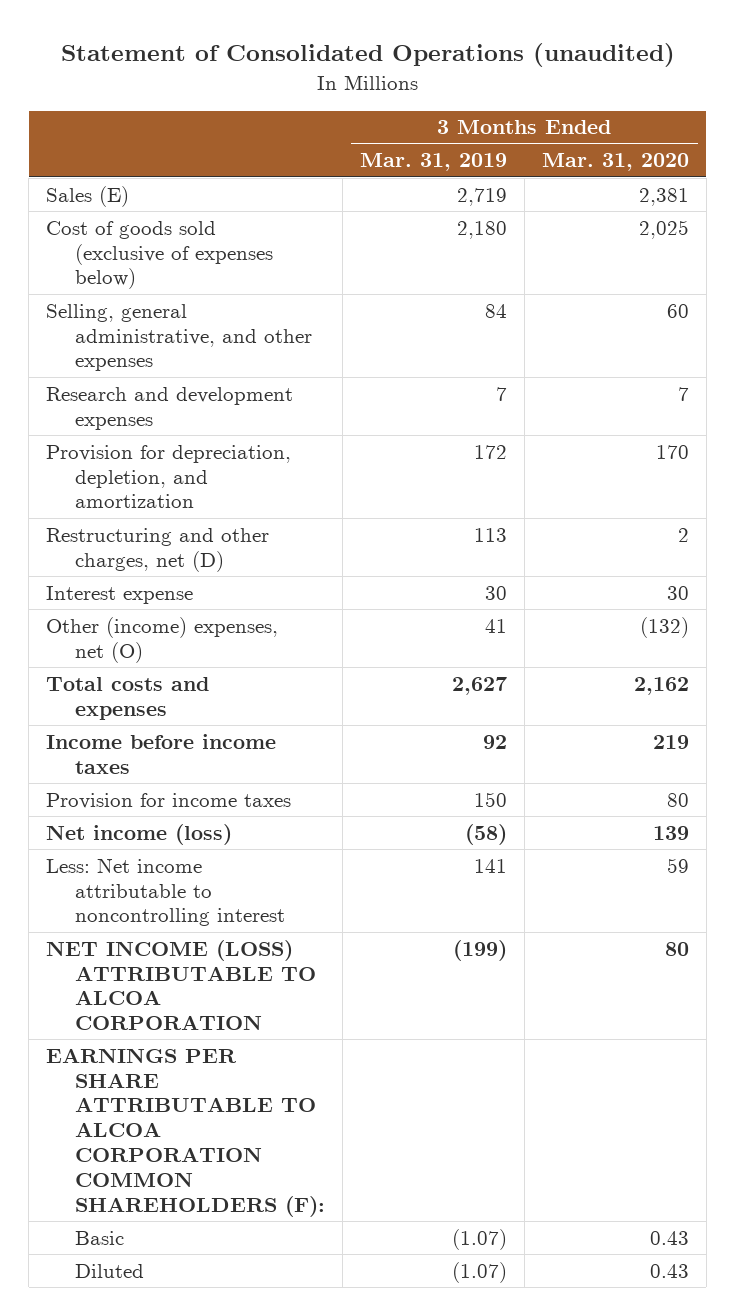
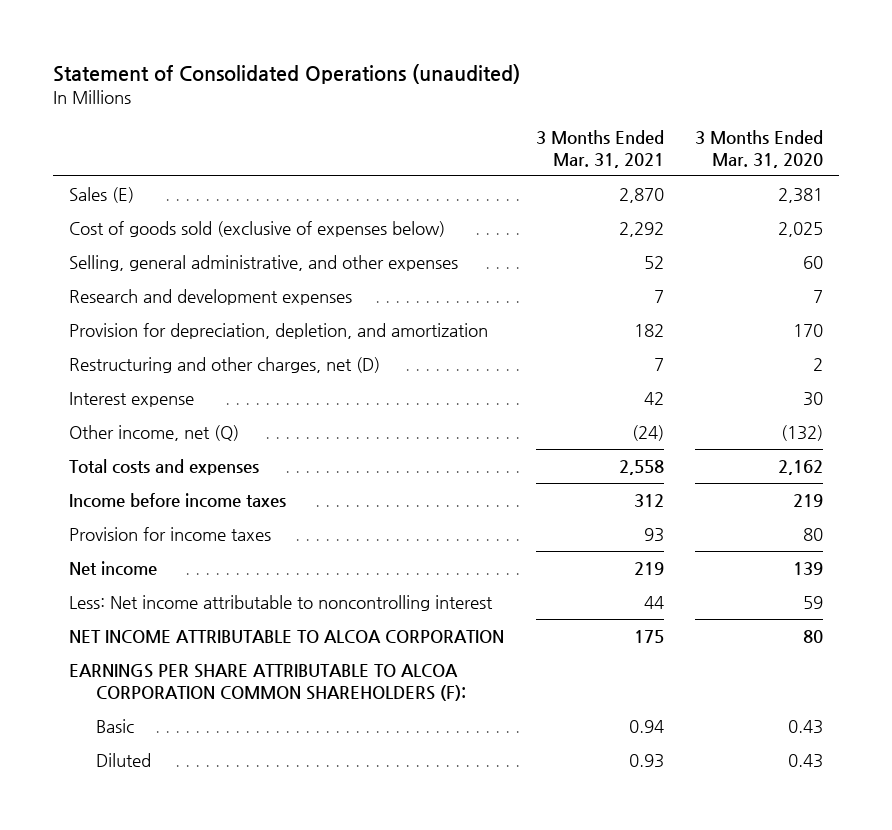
[359,153,507,172] Mar. 31, 2019 -> none
none -> [535,130,664,168] 3 Months Ended Mar. 31, 2021
[46,616,279,663] Other (income) expenses, net (O) -> [68,425,239,442] Other income, net (Q)
[46,823,233,845] Net income (loss) -> [68,561,157,577] Net income
[46,939,317,1031] NET INCOME (LOSS) ATTRIBUTABLE TO ALCOA CORPORATION -> [68,630,504,644] NET INCOME ATTRIBUTABLE TO ALCOA CORPORATION

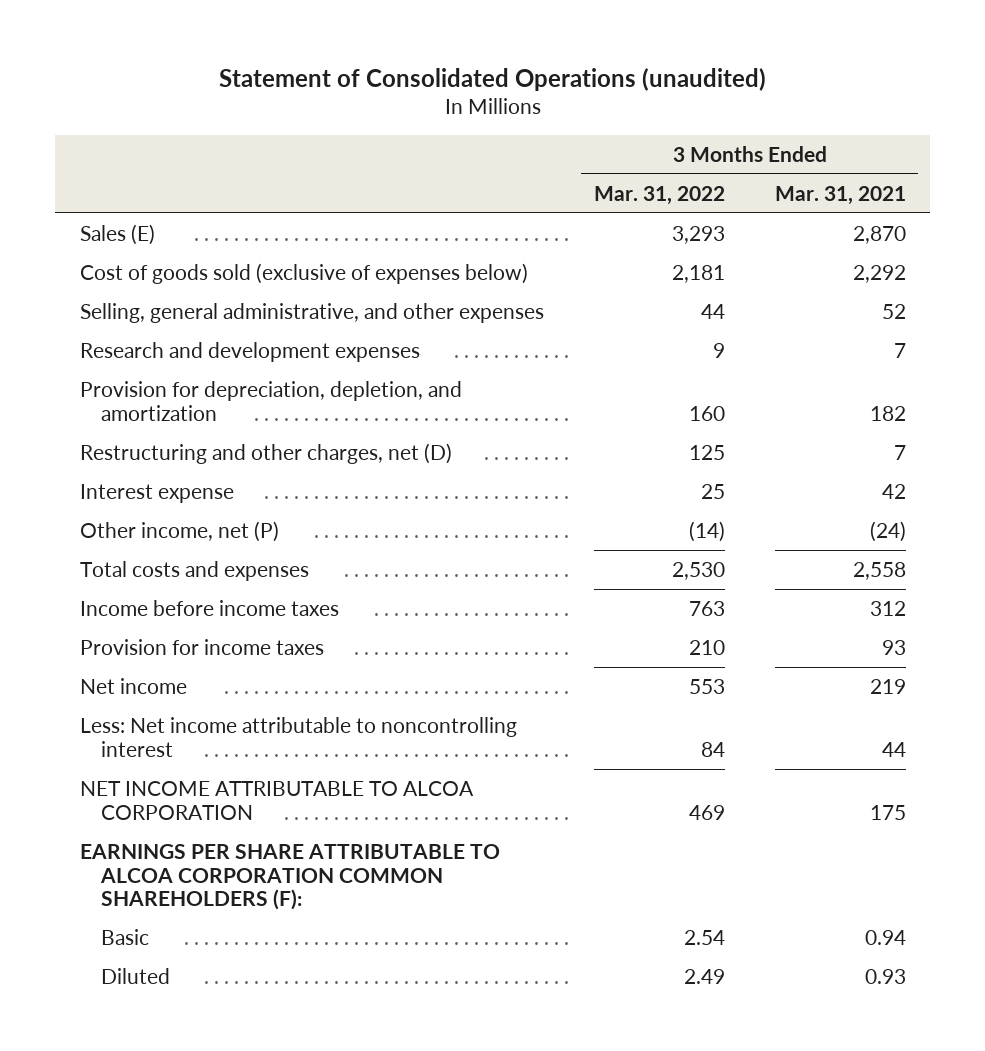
[695,130,824,168] 3 Months Ended Mar. 31, 2020 -> none
none -> [593,185,725,205] Mar. 31, 2022
[68,425,239,442] Other income, net (Q) -> [79,520,279,542] Other income, net (P)

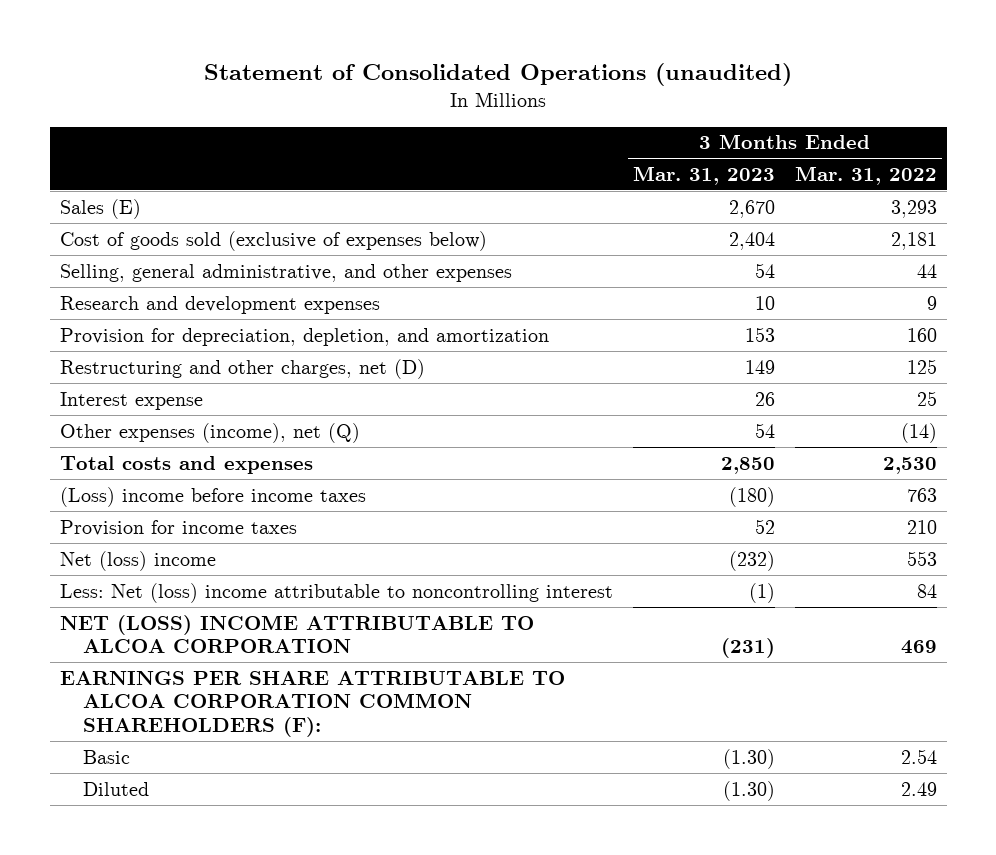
[774,185,906,205] Mar. 31, 2021 -> none
none -> [632,165,775,185] Mar. 31, 2023
[79,520,279,542] Other income, net (P) -> [59,422,360,443] Other expenses (income), net (Q)
[79,599,339,616] Income before income taxes -> [59,486,366,507] (Loss) income before income taxes
[79,677,187,694] Net income -> [59,550,216,571] Net (loss) income
[79,716,517,757] Less: Net income attributable to noncontrolling interest -> [59,582,613,603] Less: Net (loss) income attributable to noncontrolling interest
[79,780,474,820] NET INCOME ATTRIBUTABLE TO ALCOA CORPORATION -> [59,614,534,654] NET (LOSS) INCOME ATTRIBUTABLE TO ALCOA CORPORATION

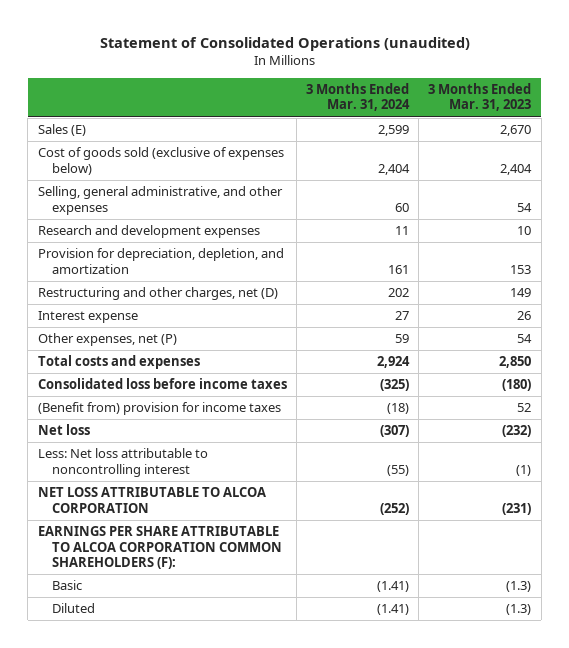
[794,165,937,185] Mar. 31, 2022 -> none
none -> [306,83,411,112] 3 Months Ended Mar. 31, 2024
[59,422,360,443] Other expenses (income), net (Q) -> [37,333,177,347] Other expenses, net (P)
[59,486,366,507] (Loss) income before income taxes -> [37,378,287,390] Consolidated loss before income taxes
[59,519,297,536] Provision for income taxes -> [37,402,281,416] (Benefit from) provision for income taxes
[59,550,216,571] Net (loss) income -> [37,424,90,436] Net loss
[59,582,613,603] Less: Net (loss) income attributable to noncontrolling interest -> [37,448,208,477] Less: Net loss attributable to noncontrolling interest
[59,614,534,654] NET (LOSS) INCOME ATTRIBUTABLE TO ALCOA CORPORATION -> [37,487,266,513] NET LOSS ATTRIBUTABLE TO ALCOA CORPORATION
[722,748,775,769] (1.30) -> [506,581,532,593] (1.3)
[722,780,775,801] (1.30) -> [506,604,532,616] (1.3)

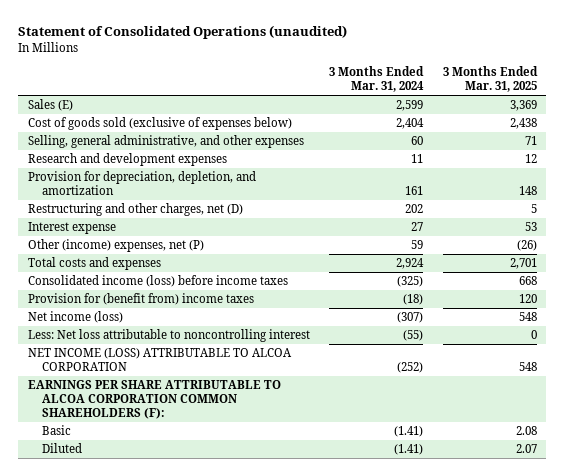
[428,83,532,112] 3 Months Ended Mar. 31, 2023 -> none
none -> [442,66,538,93] 3 Months Ended Mar. 31, 2025
[37,333,177,347] Other expenses, net (P) -> [27,239,204,253] Other (income) expenses, net (P)
[37,378,287,390] Consolidated loss before income taxes -> [27,275,288,288] Consolidated income (loss) before income taxes
[37,402,281,416] (Benefit from) provision for income taxes -> [27,293,254,306] Provision for (benefit from) income taxes
[37,424,90,436] Net loss -> [27,311,123,324] Net income (loss)
[37,487,266,513] NET LOSS ATTRIBUTABLE TO ALCOA CORPORATION -> [27,348,292,372] NET INCOME (LOSS) ATTRIBUTABLE TO ALCOA CORPORATION

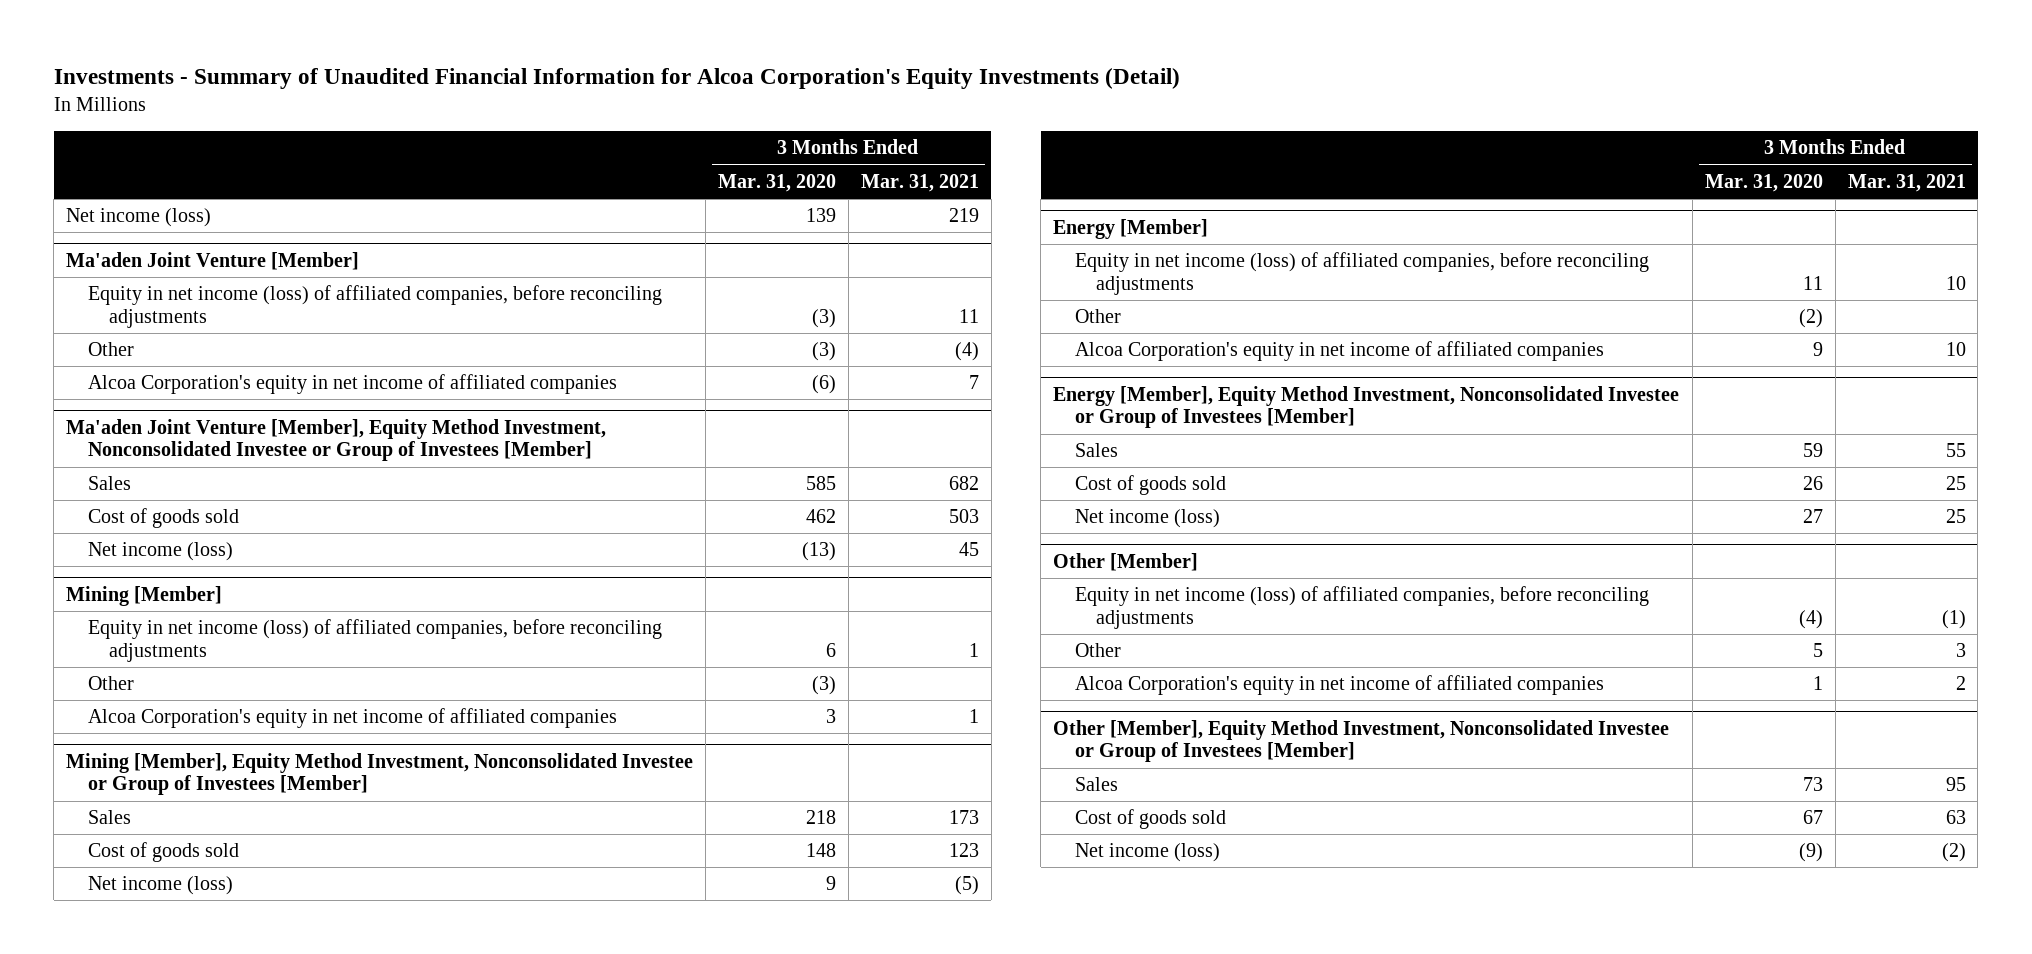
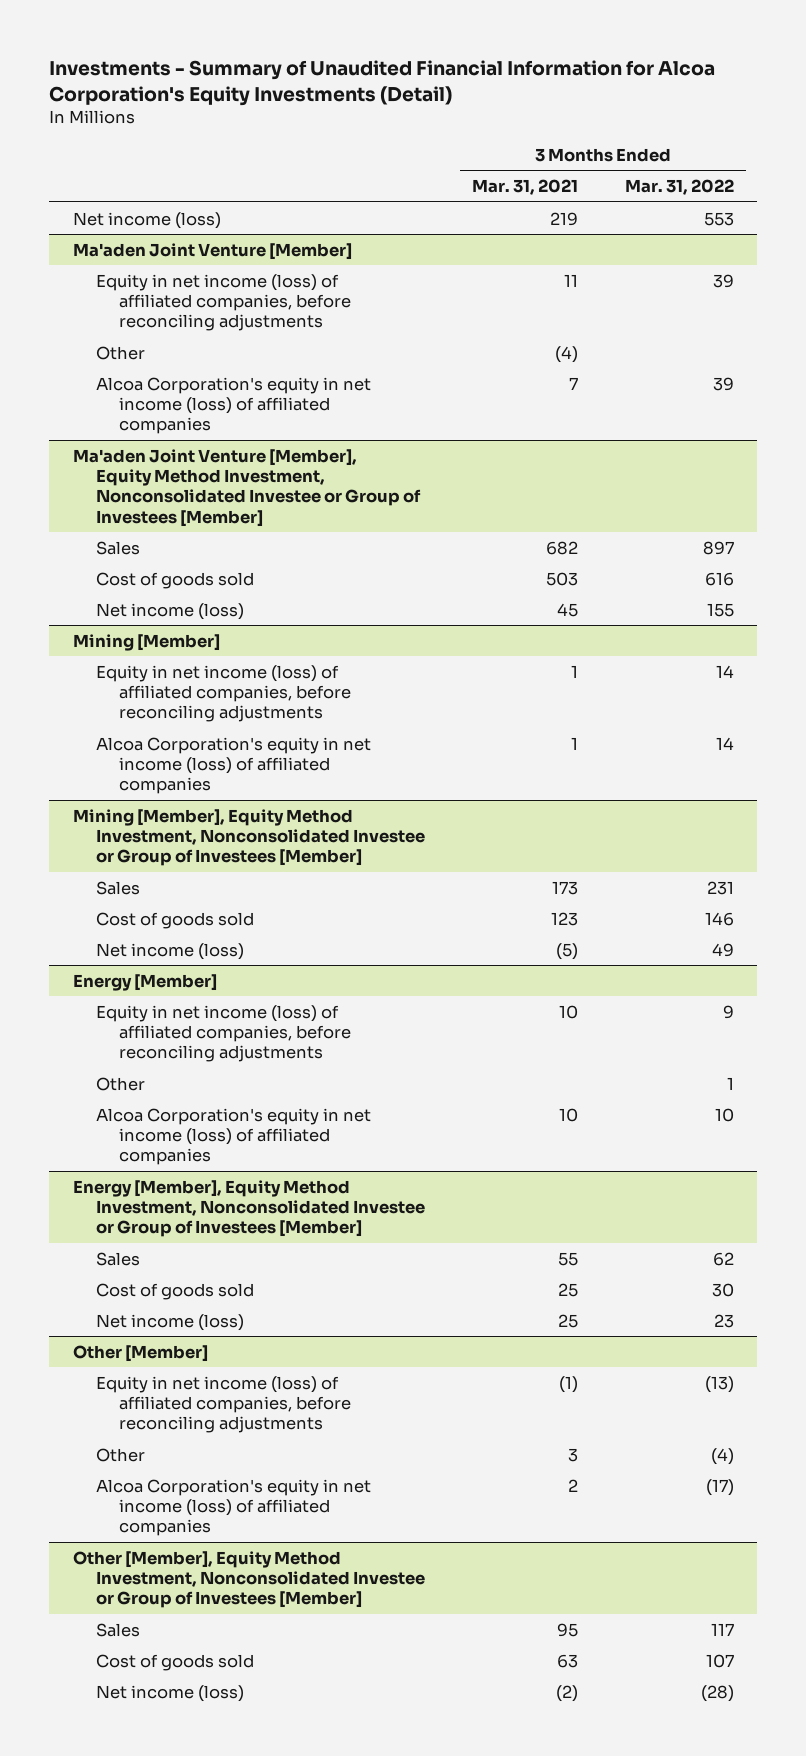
[717,173,836,192] Mar. 31, 2020 -> none
none -> [624,179,734,196] Mar. 31, 2022
[87,374,617,395] Alcoa Corporation's equity in net income of affiliated companies -> [95,376,371,435] Alcoa Corporation's equity in net income (loss) of affiliated companies
[87,676,134,691] Other -> none
[87,708,617,729] Alcoa Corporation's equity in net income of affiliated companies -> [95,736,371,795] Alcoa Corporation's equity in net income (loss) of affiliated companies
[1074,341,1604,362] Alcoa Corporation's equity in net income of affiliated companies -> [95,1107,371,1166] Alcoa Corporation's equity in net income (loss) of affiliated companies
[1074,675,1604,696] Alcoa Corporation's equity in net income of affiliated companies -> [95,1478,371,1537] Alcoa Corporation's equity in net income (loss) of affiliated companies

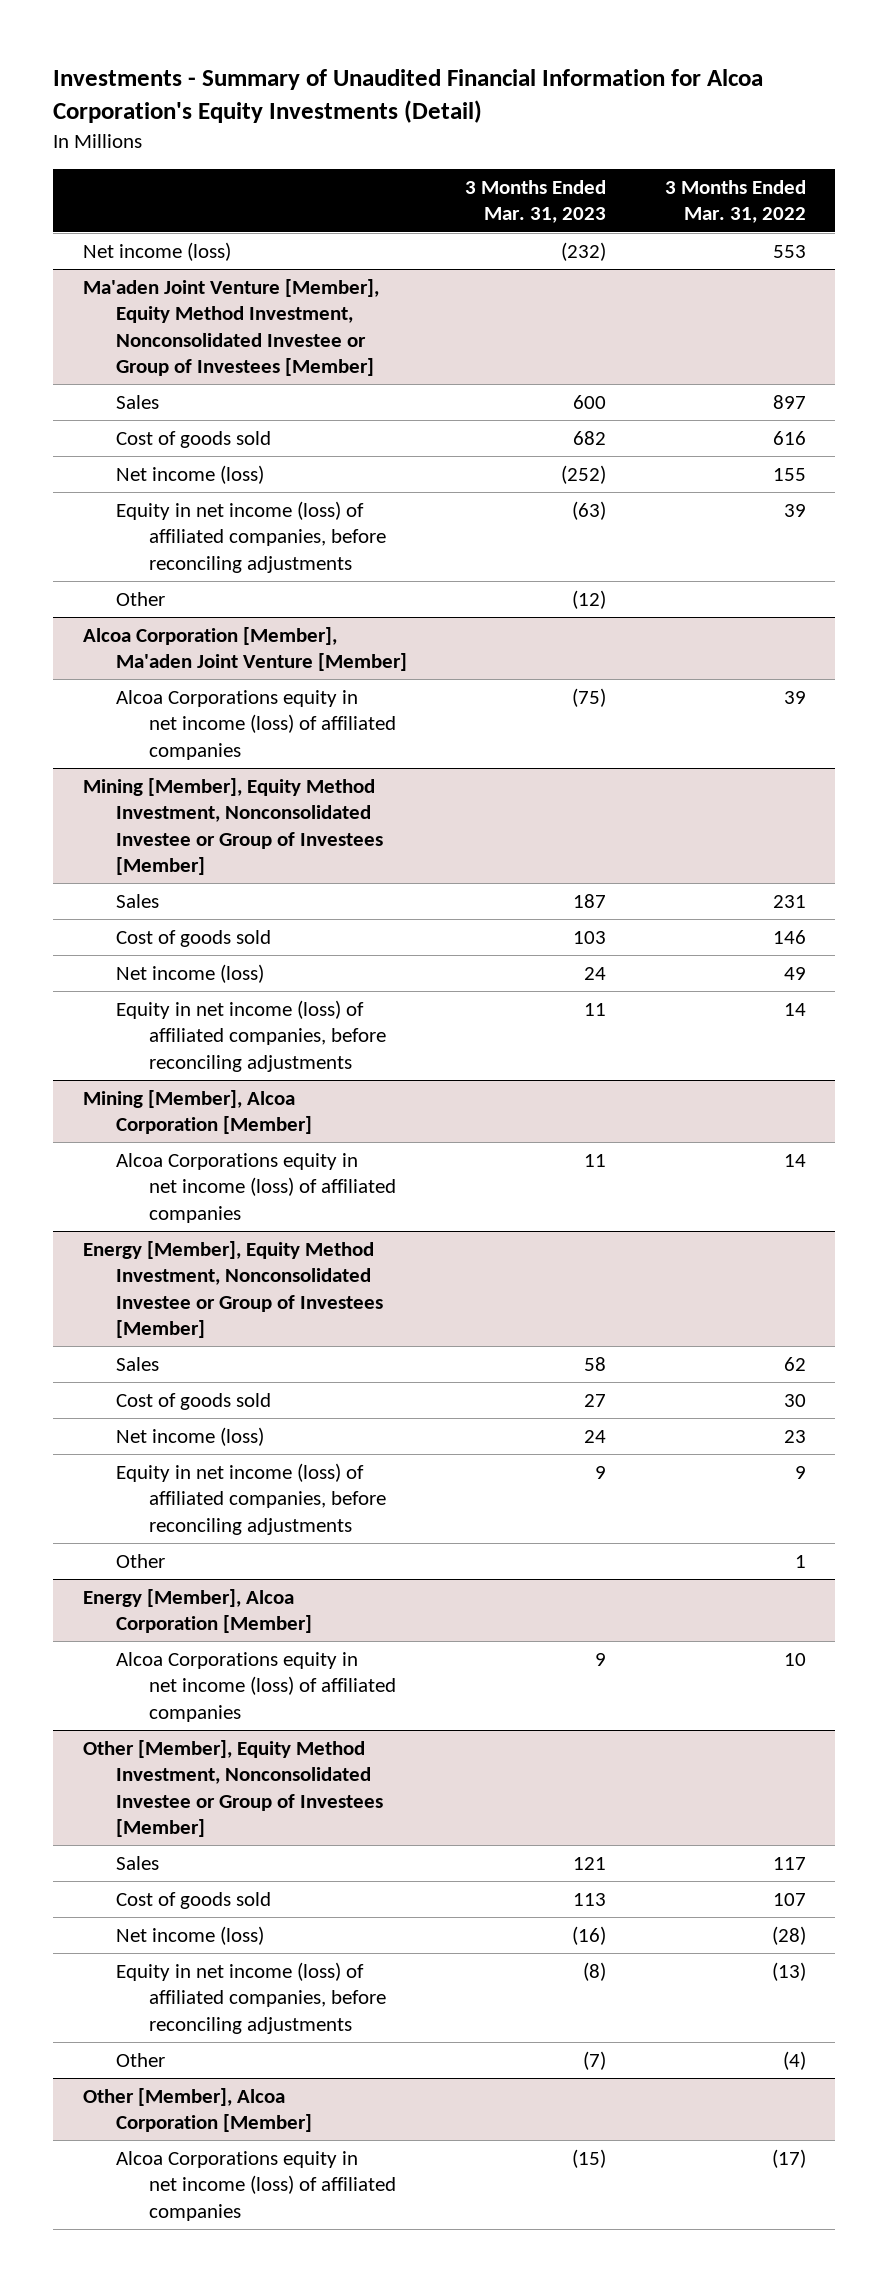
[471,179,578,196] Mar. 31, 2021 -> none
none -> [465,180,607,224] 3 Months Ended Mar. 31, 2023
[72,242,352,260] Ma'aden Joint Venture [Member] -> none
[95,273,352,332] Equity in net income (loss) of affiliated companies, before reconciling adjustments -> none
[95,345,145,360] Other -> none
[95,376,371,435] Alcoa Corporation's equity in net income (loss) of affiliated companies -> none
[72,633,220,651] Mining [Member] -> none
[715,664,734,678] 14 -> [783,503,806,517] 39
none -> [115,591,165,606] Other
none -> [82,626,407,672] Alcoa Corporation [Member], Ma'aden Joint Venture [Member]
[95,736,371,795] Alcoa Corporation's equity in net income (loss) of affiliated companies -> [115,689,397,760] Alcoa Corporations equity in net income (loss) of affiliated companies
[715,736,734,750] 14 -> [783,690,806,704] 39
[72,973,217,991] Energy [Member] -> none
[95,1076,145,1091] Other -> none
[722,1004,734,1019] 9 -> [783,1002,806,1016] 14
none -> [82,1089,312,1135] Mining [Member], Alcoa Corporation [Member]
[95,1107,371,1166] Alcoa Corporation's equity in net income (loss) of affiliated companies -> [115,1152,397,1223] Alcoa Corporations equity in net income (loss) of affiliated companies
[714,1107,734,1122] 10 -> [783,1153,806,1167] 14
[72,1344,208,1362] Other [Member] -> none
[704,1375,734,1393] (13) -> [794,1465,806,1479] 9
[710,1447,734,1465] (4) -> [794,1554,806,1568] 1
none -> [82,1588,312,1634] Energy [Member], Alcoa Corporation [Member]
[95,1478,371,1537] Alcoa Corporation's equity in net income (loss) of affiliated companies -> [115,1651,397,1722] Alcoa Corporations equity in net income (loss) of affiliated companies
[705,1478,734,1496] (17) -> [783,1652,806,1666] 10
none -> [115,1961,387,2034] Equity in net income (loss) of affiliated companies, before reconciling adjustments
none -> [115,2052,165,2067] Other
none -> [82,2087,312,2133] Other [Member], Alcoa Corporation [Member]
none -> [115,2150,397,2221] Alcoa Corporations equity in net income (loss) of affiliated companies

